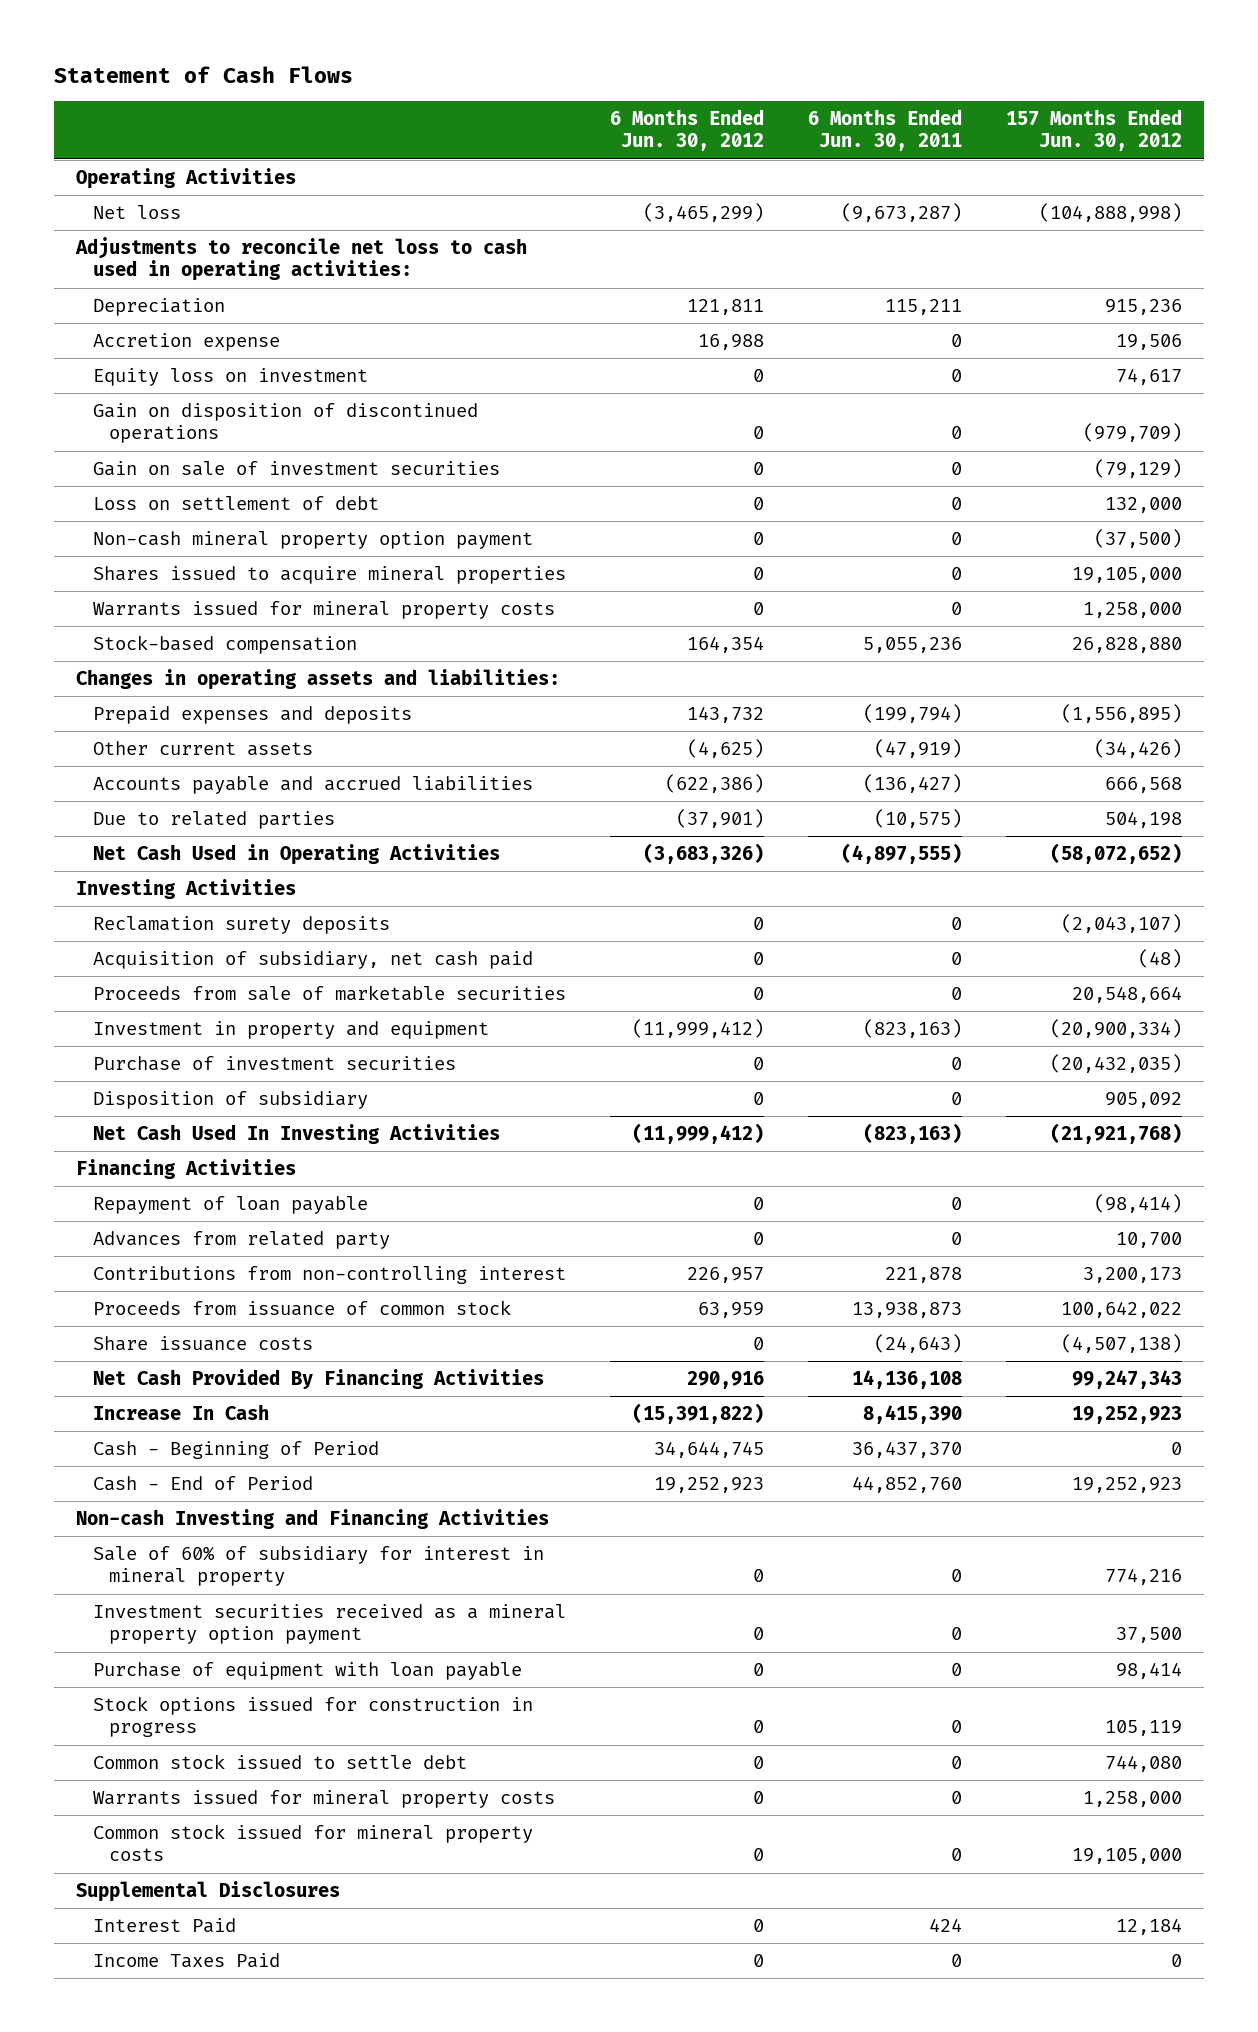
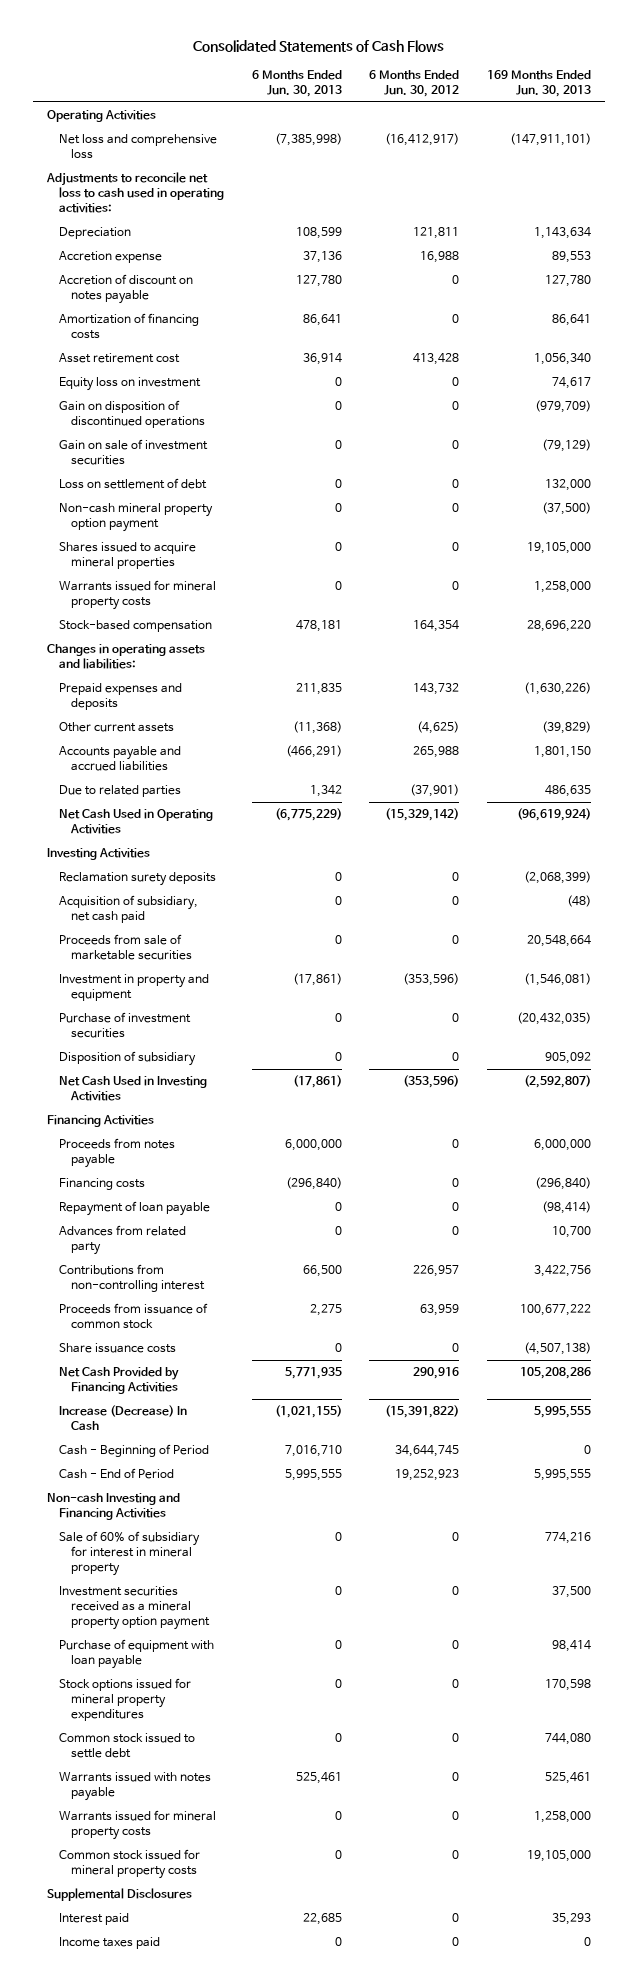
[54,65,354,83] Statement of Cash Flows -> [192,40,444,53] Consolidated Statements of Cash Flows
[807,108,962,152] 6 Months Ended Jun. 30, 2011 -> none
[1005,108,1182,152] 157 Months Ended Jun. 30, 2012 -> none
none -> [251,70,342,98] 6 Months Ended Jun. 30, 2013
none -> [486,70,591,98] 169 Months Ended Jun. 30, 2013
[92,205,181,220] Net loss -> [58,134,217,160] Net loss and comprehensive loss
[642,203,764,223] (3,465,299) -> [385,133,460,147] (16,412,917)
none -> [58,274,193,305] Accretion of discount on notes payable
none -> [58,313,199,340] Amortization of financing costs
none -> [58,353,180,364] Asset retirement cost
[664,774,764,794] (622,386) -> [413,746,460,759] 265,988
[642,843,764,865] (3,683,326) -> [385,808,460,822] (15,329,142)
[631,1019,764,1039] (11,999,412) -> [403,973,460,987] (353,596)
[92,1124,500,1145] Net Cash Used In Investing Activities -> [58,1076,207,1102] Net Cash Used in Investing Activities
[631,1123,764,1145] (11,999,412) -> [403,1075,460,1089] (353,596)
none -> [58,1138,175,1169] Proceeds from notes payable
none -> [58,1178,145,1191] Financing costs
[92,1369,544,1390] Net Cash Provided By Financing Activities -> [58,1367,179,1395] Net Cash Provided by Financing Activities
[92,1404,269,1421] Increase In Cash -> [58,1405,187,1431] Increase (Decrease) In Cash
[92,1696,533,1738] Stock options issued for construction in progress -> [58,1678,191,1722] Stock options issued for mineral property expenditures
none -> [58,1772,211,1802] Warrants issued with notes payable
[92,1918,236,1934] Interest Paid -> [58,1913,129,1926] Interest paid
[92,1953,280,1969] Income Taxes Paid -> [58,1937,160,1950] Income taxes paid

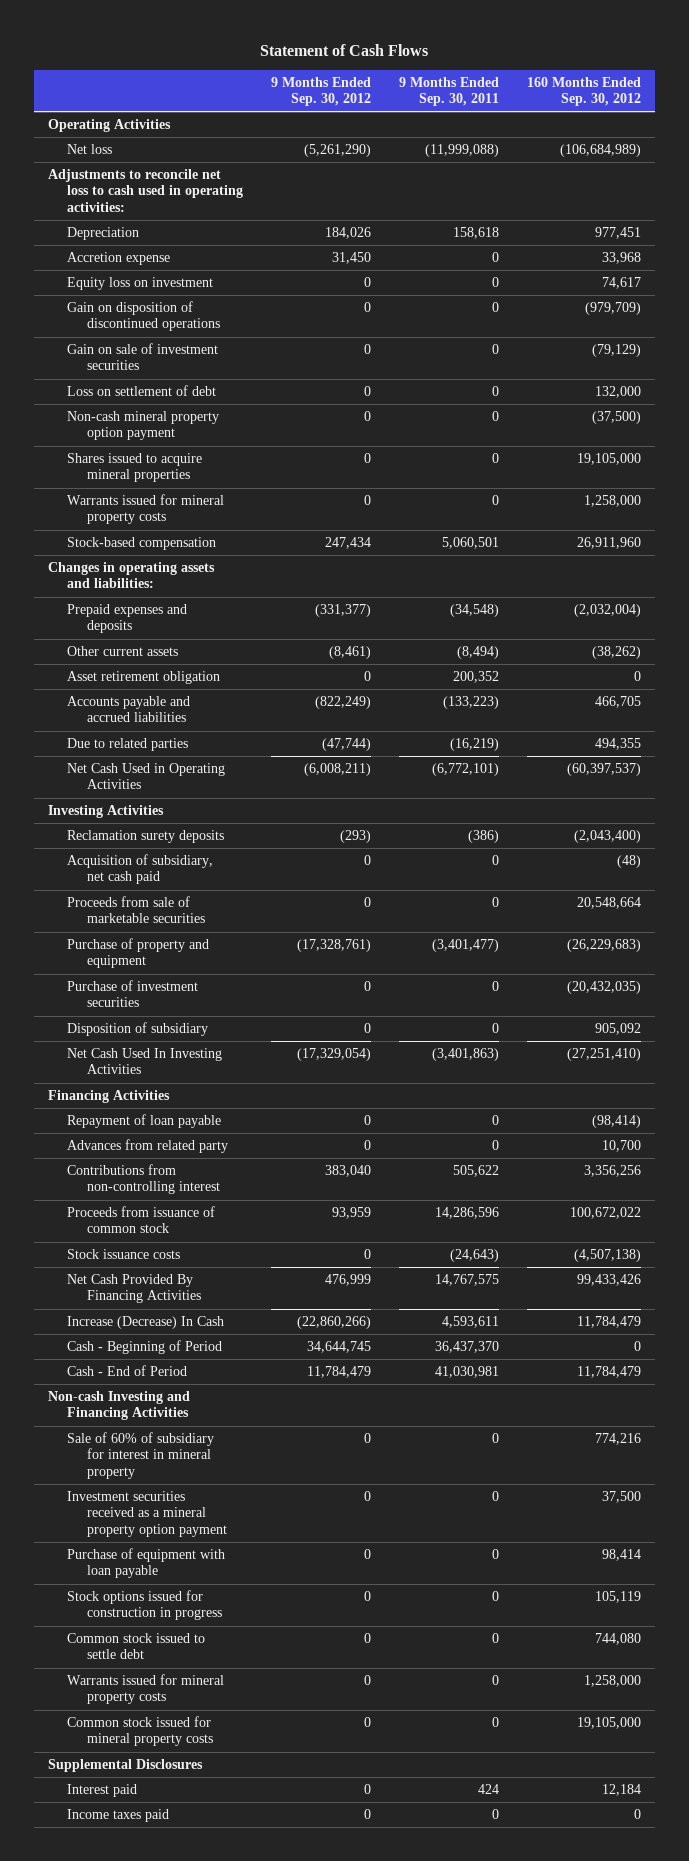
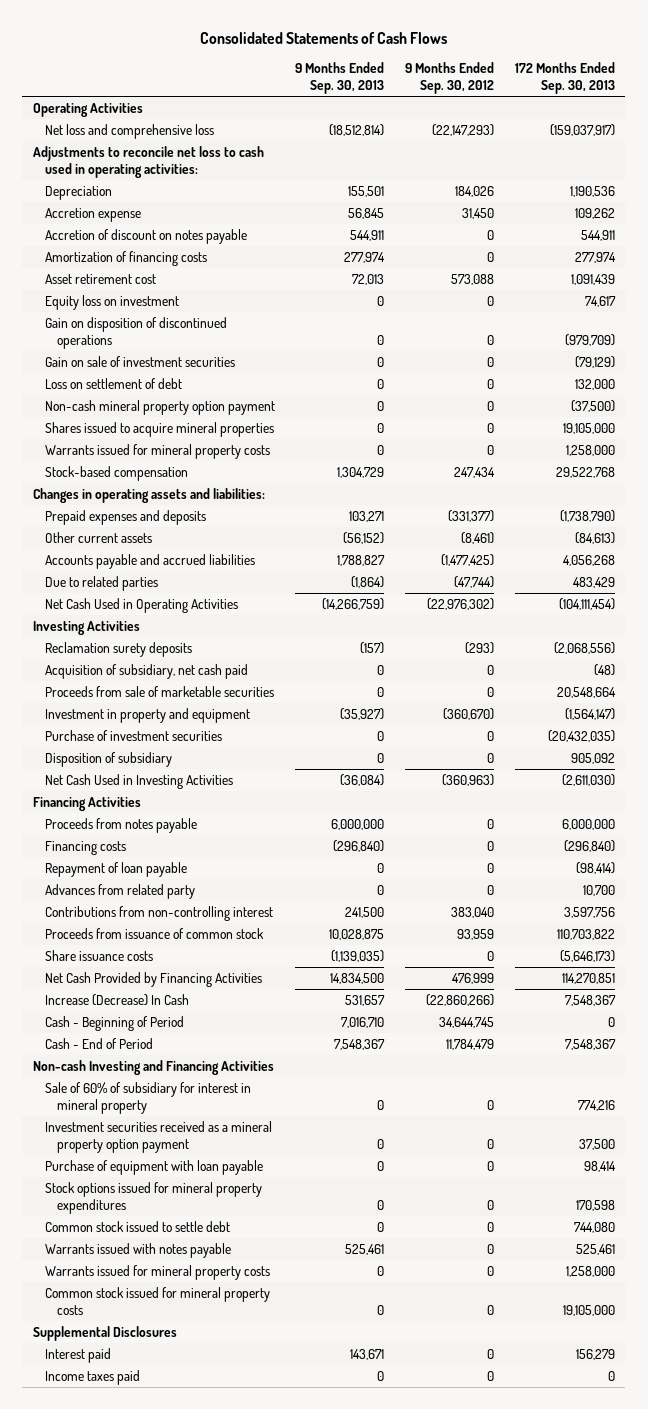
[260,43,429,56] Statement of Cash Flows -> [199,31,447,44] Consolidated Statements of Cash Flows
[399,76,500,106] 9 Months Ended Sep. 30, 2011 -> none
[527,76,642,106] 160 Months Ended Sep. 30, 2012 -> none
none -> [295,62,385,95] 9 Months Ended Sep. 30, 2013
none -> [515,62,616,95] 172 Months Ended Sep. 30, 2013
[67,144,113,155] Net loss -> [44,123,214,139] Net loss and comprehensive loss
[304,144,372,158] (5,261,290) -> [432,123,495,136] (22,147,293)
none -> [44,228,247,244] Accretion of discount on notes payable
none -> [44,250,207,266] Amortization of financing costs
none -> [44,273,156,284] Asset retirement cost
[67,671,221,685] Asset retirement obligation -> none
[315,696,372,710] (822,249) -> [441,553,495,566] (1,477,425)
[304,763,372,777] (6,008,211) -> [427,597,495,610] (22,976,302)
[67,938,210,969] Purchase of property and equipment -> [44,707,250,723] Investment in property and equipment
[297,939,372,953] (17,328,761) -> [443,707,495,720] (360,670)
[67,1048,223,1075] Net Cash Used In Investing Activities -> [44,773,233,789] Net Cash Used in Investing Activities
[297,1048,372,1062] (17,329,054) -> [442,773,495,786] (360,963)
none -> [44,817,197,833] Proceeds from notes payable
none -> [44,840,126,855] Financing costs
[67,1249,181,1260] Stock issuance costs -> [44,949,153,961] Share issuance costs
[67,1274,201,1304] Net Cash Provided By Financing Activities -> [44,971,262,987] Net Cash Provided by Financing Activities
[67,1590,222,1621] Stock options issued for construction in progress -> [44,1181,262,1214] Stock options issued for mineral property expenditures
none -> [44,1242,231,1258] Warrants issued with notes payable

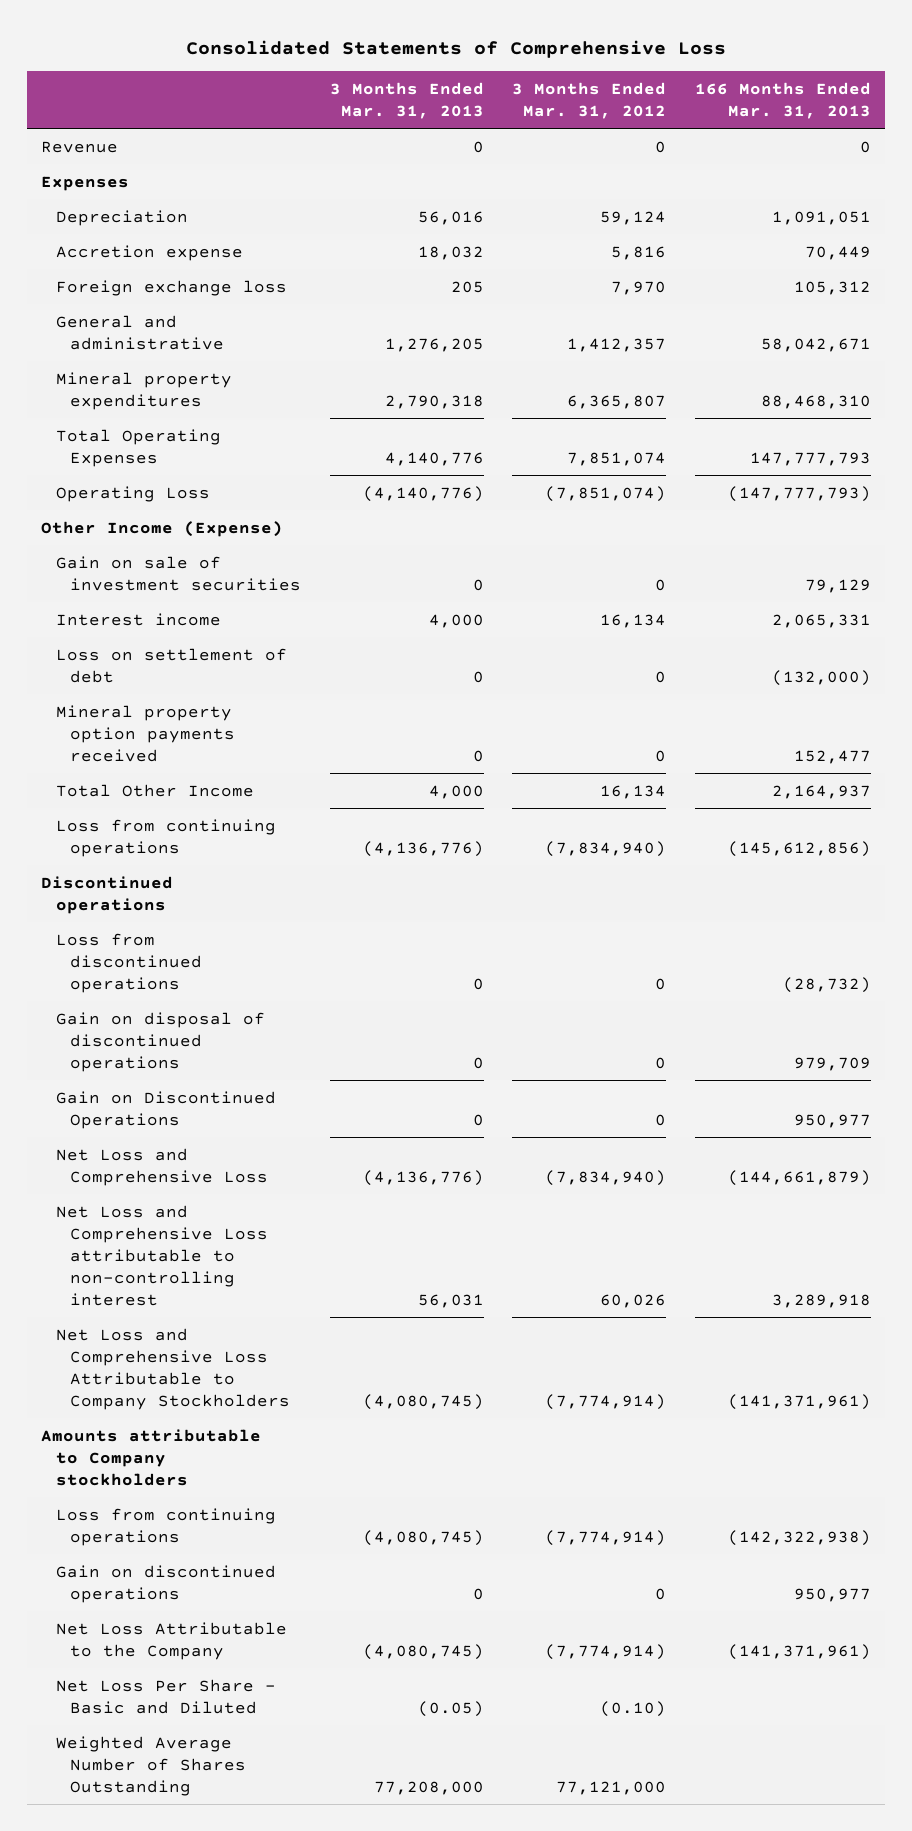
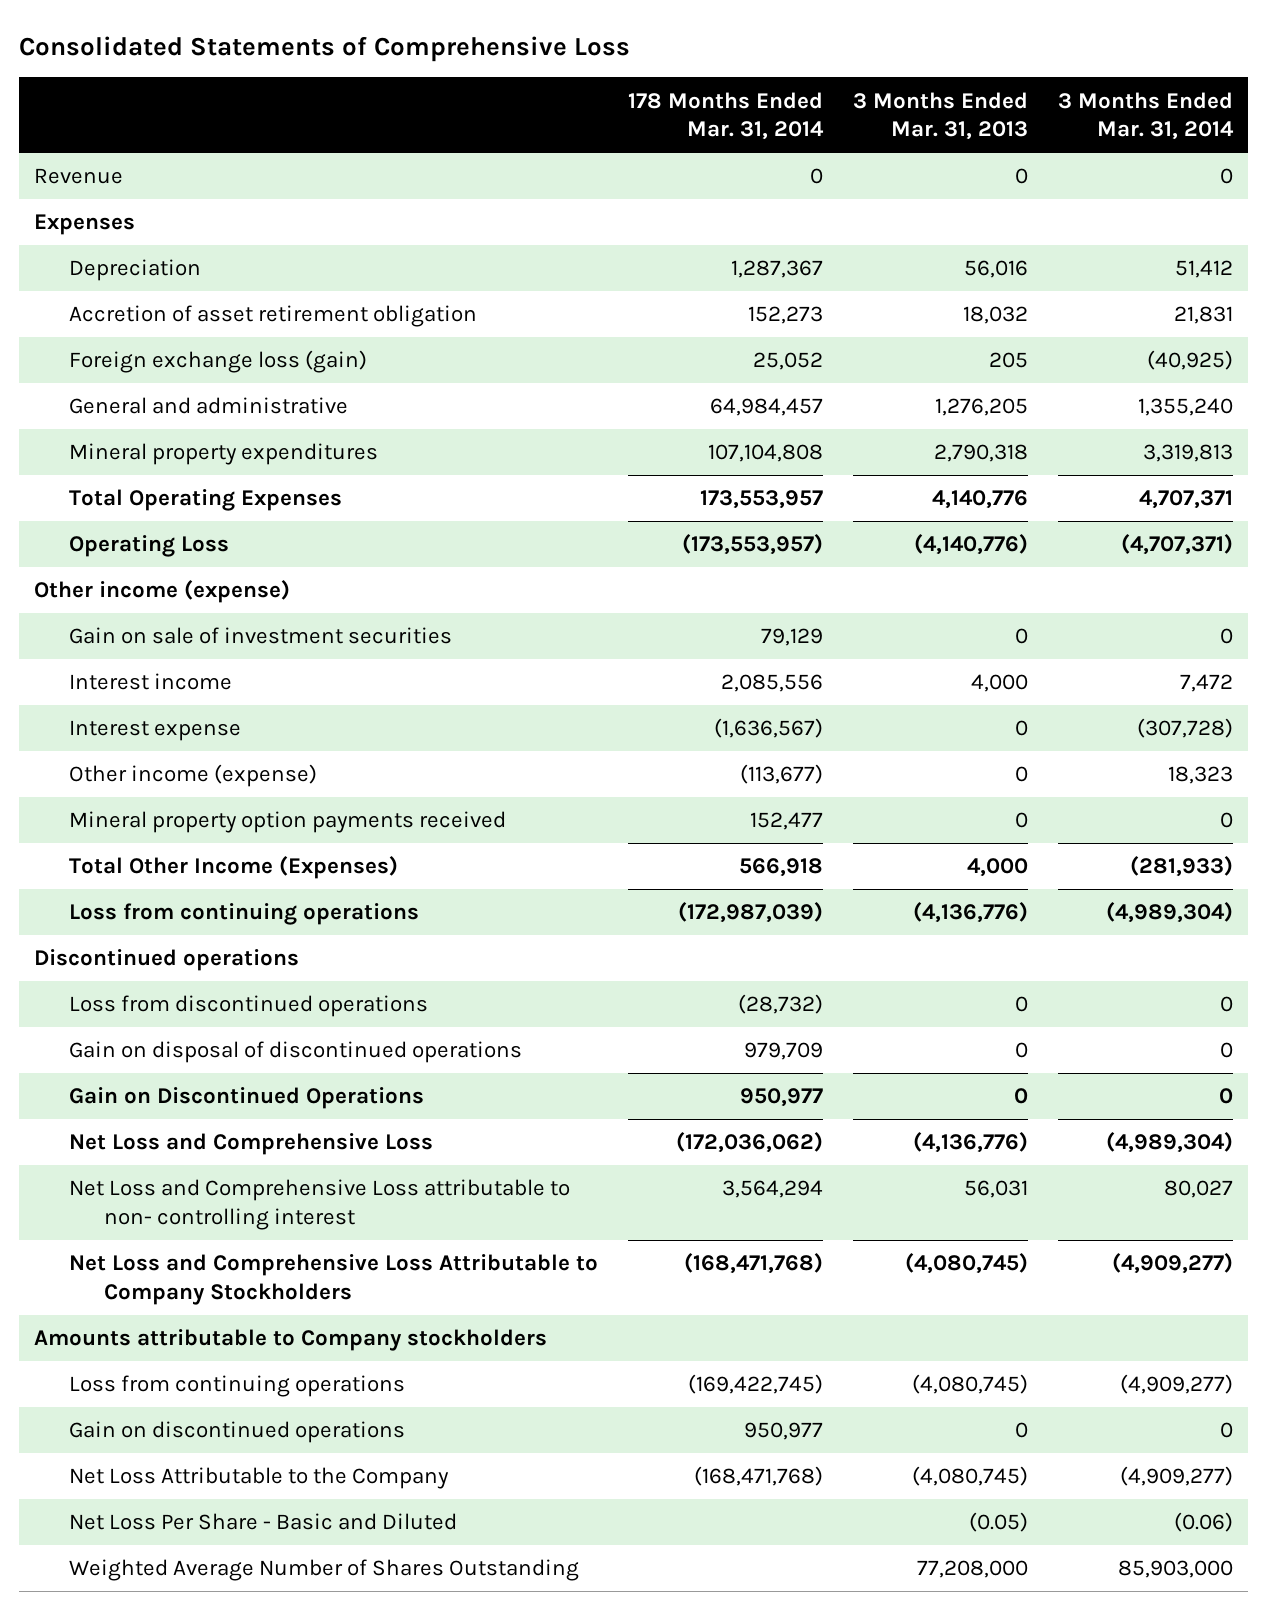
[512,81,667,119] 3 Months Ended Mar. 31, 2012 -> none
[694,81,871,119] 166 Months Ended Mar. 31, 2013 -> none
none -> [628,91,825,141] 178 Months Ended Mar. 31, 2014
none -> [1058,91,1235,141] 3 Months Ended Mar. 31, 2014
[55,244,243,261] Accretion expense -> [69,305,478,328] Accretion of asset retirement obligation
[55,279,287,296] Foreign exchange loss -> [69,350,368,374] Foreign exchange loss (gain)
[40,520,283,537] Other Income (Expense) -> [34,580,291,604] Other income (expense)
[55,647,287,683] Loss on settlement of debt -> none
none -> [69,720,242,742] Interest expense
none -> [69,764,318,788] Other income (expense)
[55,783,254,797] Total Other Income -> [69,856,399,880] Total Other Income (Expenses)
[55,1204,269,1306] Net Loss and Comprehensive Loss attributable to non-controlling interest -> [69,1179,571,1231] Net Loss and Comprehensive Loss attributable to non- controlling interest

